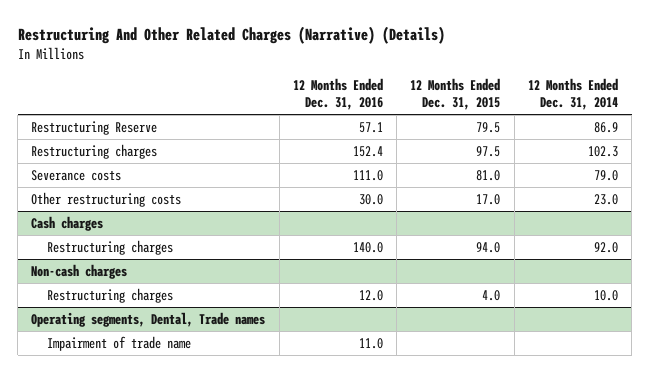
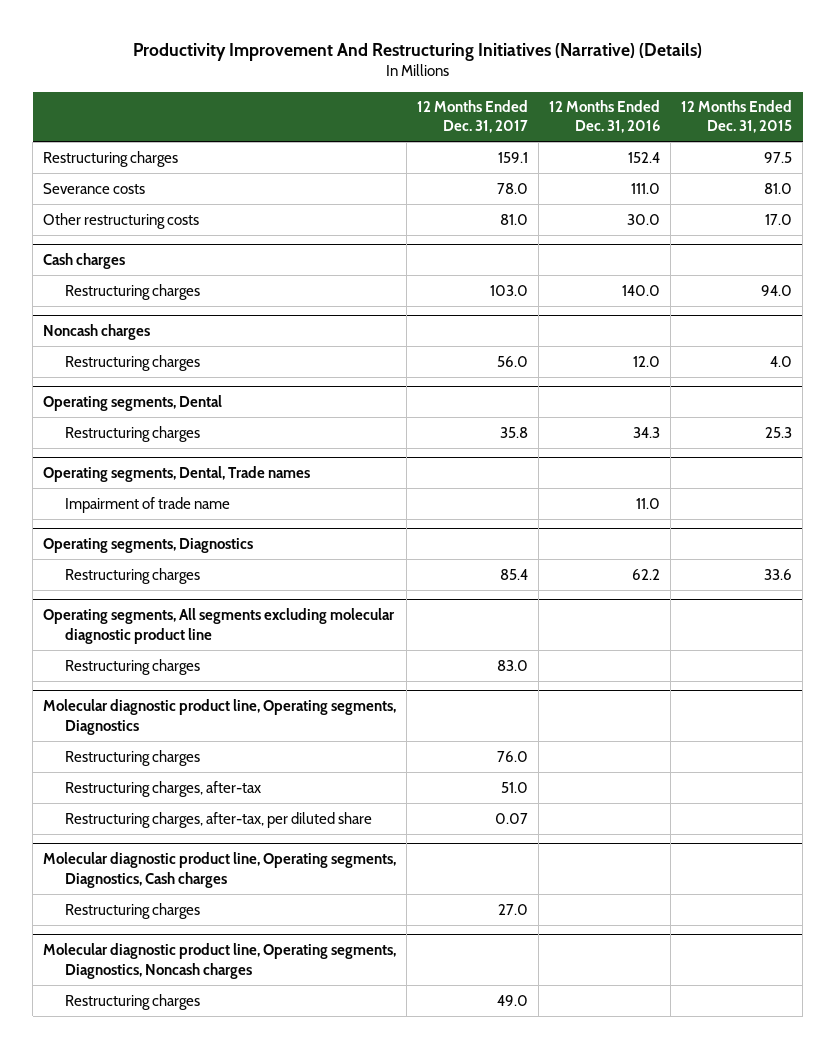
[17,25,445,44] Restructuring And Other Related Charges (Narrative) (Details) -> [132,43,702,62] Productivity Improvement And Restructuring Initiatives (Narrative) (Details)
[527,77,618,111] 12 Months Ended Dec. 31, 2014 -> none
none -> [417,100,529,134] 12 Months Ended Dec. 31, 2017
[31,120,158,135] Restructuring Reserve -> none
[31,263,128,279] Non-cash charges -> [43,324,151,341] Noncash charges
none -> [43,395,223,412] Operating segments, Dental
none -> [64,425,200,442] Restructuring charges
none -> [43,538,254,554] Operating segments, Diagnostics
none -> [64,567,200,584] Restructuring charges
none -> [43,608,396,644] Operating segments, All segments excluding molecular diagnostic product line
none -> [64,658,200,675] Restructuring charges
none -> [43,699,397,735] Molecular diagnostic product line, Operating segments, Diagnostics
none -> [64,749,200,766] Restructuring charges
none -> [64,780,261,797] Restructuring charges, after-tax
none -> [64,811,372,828] Restructuring charges, after-tax, per diluted share
none -> [43,852,397,888] Molecular diagnostic product line, Operating segments, Diagnostics, Cash charges
none -> [64,902,200,919] Restructuring charges
none -> [43,943,397,979] Molecular diagnostic product line, Operating segments, Diagnostics, Noncash charges
none -> [64,993,200,1010] Restructuring charges

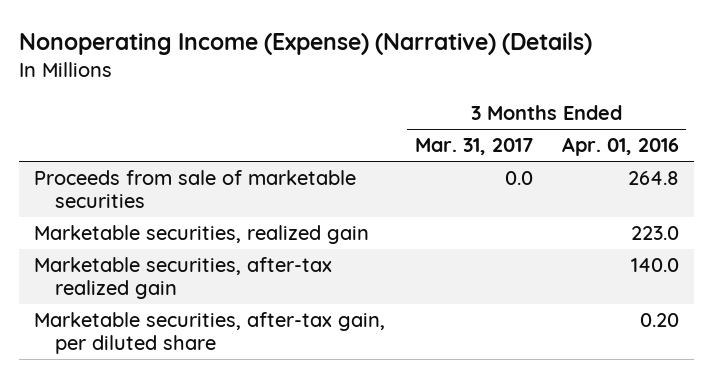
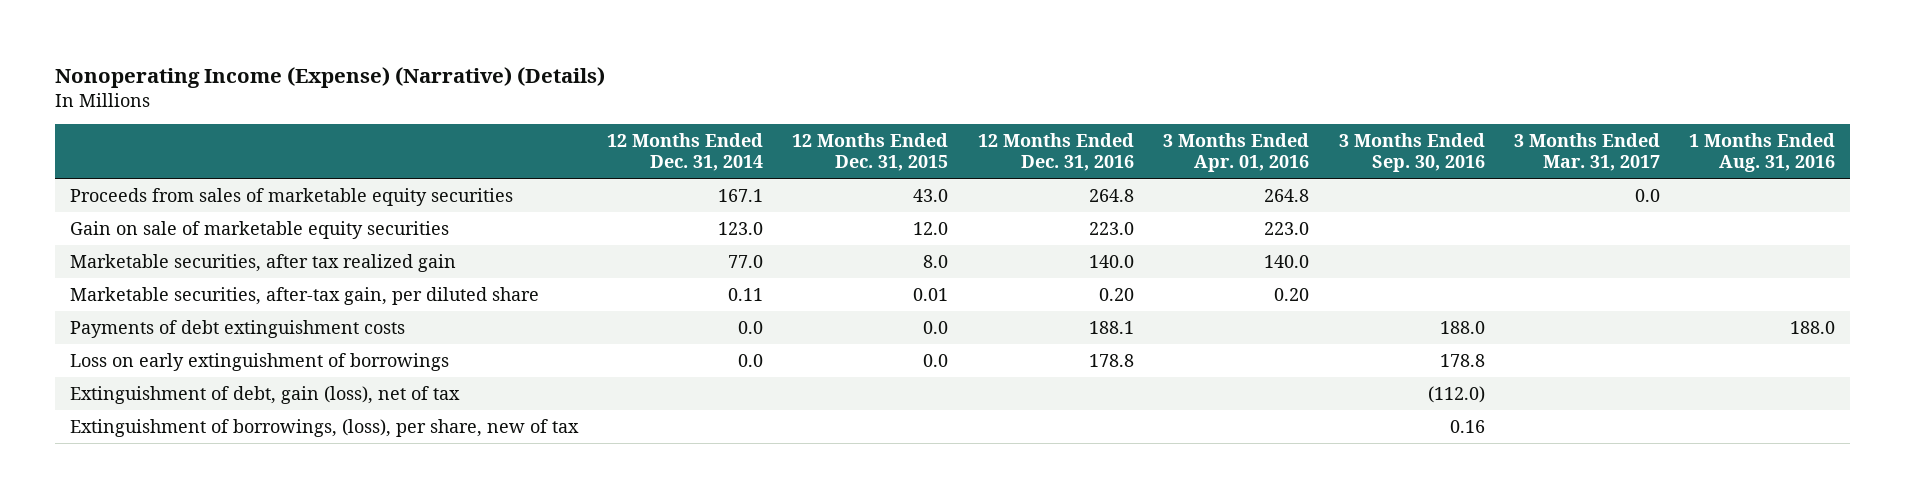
none -> [606,133,763,172] 12 Months Ended Dec. 31, 2014
none -> [792,133,949,172] 12 Months Ended Dec. 31, 2015
none -> [977,133,1134,172] 12 Months Ended Dec. 31, 2016
none -> [1338,133,1485,173] 3 Months Ended Sep. 30, 2016
none -> [1689,133,1836,173] 1 Months Ended Aug. 31, 2016
[34,170,357,209] Proceeds from sale of marketable securities -> [69,187,513,206] Proceeds from sales of marketable equity securities
[34,225,370,245] Marketable securities, realized gain -> [69,220,449,239] Gain on sale of marketable equity securities
[34,257,333,300] Marketable securities, after-tax realized gain -> [69,253,456,272] Marketable securities, after tax realized gain
none -> [69,319,405,338] Payments of debt extinguishment costs
none -> [69,352,449,371] Loss on early extinguishment of borrowings
none -> [69,385,460,404] Extinguishment of debt, gain (loss), net of tax
none -> [69,418,579,437] Extinguishment of borrowings, (loss), per share, new of tax

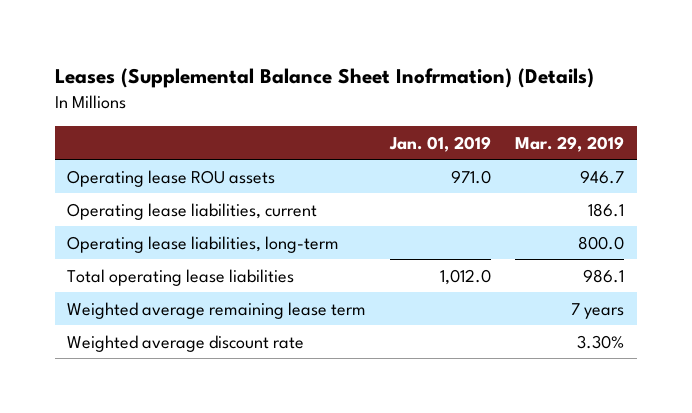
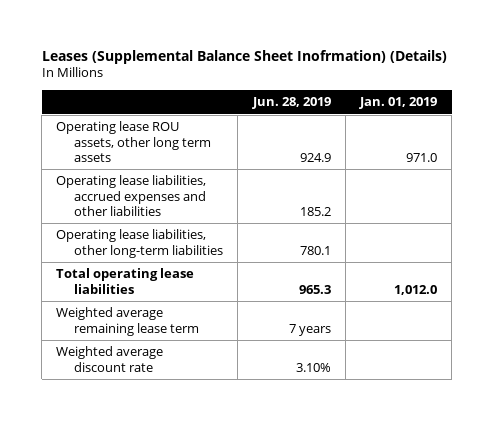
[515,135,625,152] Mar. 29, 2019 -> none
none -> [251,97,331,110] Jun. 28, 2019
[67,169,276,187] Operating lease ROU assets -> [56,121,212,162] Operating lease ROU assets, other long term assets
[67,202,318,220] Operating lease liabilities, current -> [56,175,207,216] Operating lease liabilities, accrued expenses and other liabilities
[67,235,340,253] Operating lease liabilities, long-term -> [56,229,224,258] Operating lease liabilities, other long-term liabilities

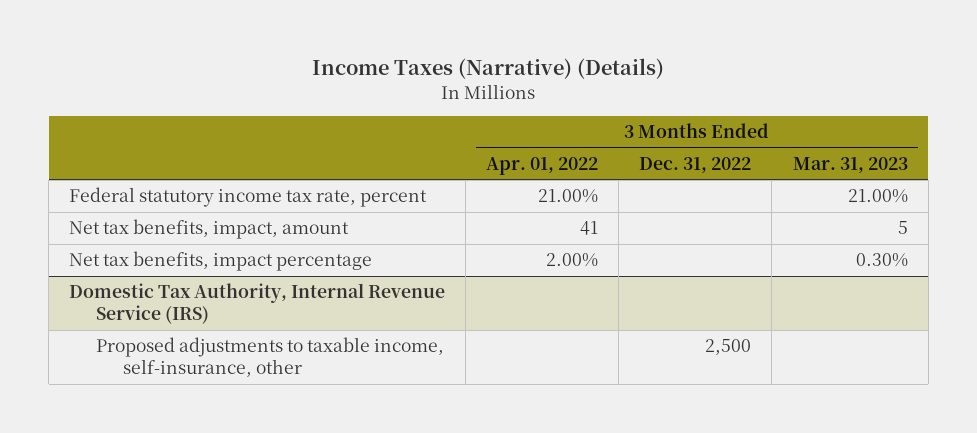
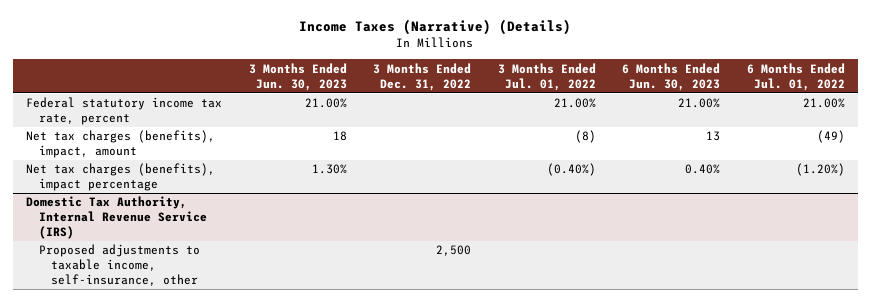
[486,156,599,175] Apr. 01, 2022 -> none
[792,156,908,173] Mar. 31, 2023 -> none
none -> [248,62,347,91] 3 Months Ended Jun. 30, 2023
none -> [497,62,596,91] 3 Months Ended Jul. 01, 2022
none -> [622,62,721,91] 6 Months Ended Jun. 30, 2023
none -> [746,62,845,91] 6 Months Ended Jul. 01, 2022
[69,219,350,240] Net tax benefits, impact, amount -> [26,130,216,159] Net tax charges (benefits), impact, amount
[69,251,373,272] Net tax benefits, impact percentage -> [26,163,216,192] Net tax charges (benefits), impact percentage

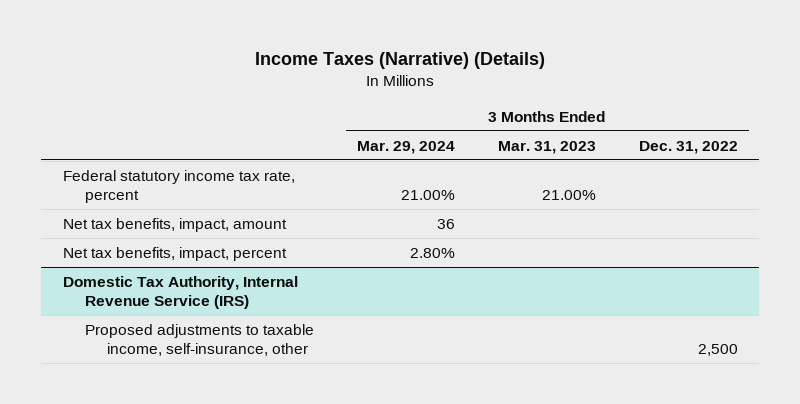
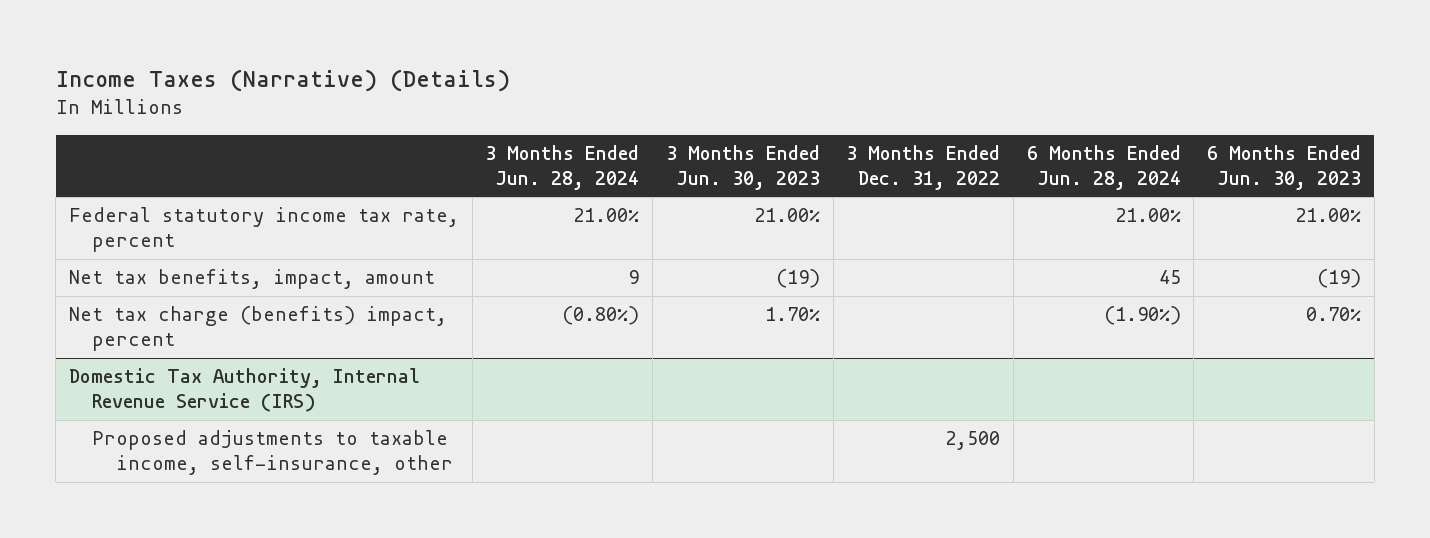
[356,140,455,154] Mar. 29, 2024 -> none
[497,140,596,154] Mar. 31, 2023 -> none
none -> [485,145,640,190] 3 Months Ended Jun. 28, 2024
none -> [665,145,820,190] 3 Months Ended Jun. 30, 2023
none -> [1026,145,1181,190] 6 Months Ended Jun. 28, 2024
none -> [1207,145,1362,190] 6 Months Ended Jun. 30, 2023
[62,246,287,261] Net tax benefits, impact, percent -> [69,306,448,352] Net tax charge (benefits) impact, percent

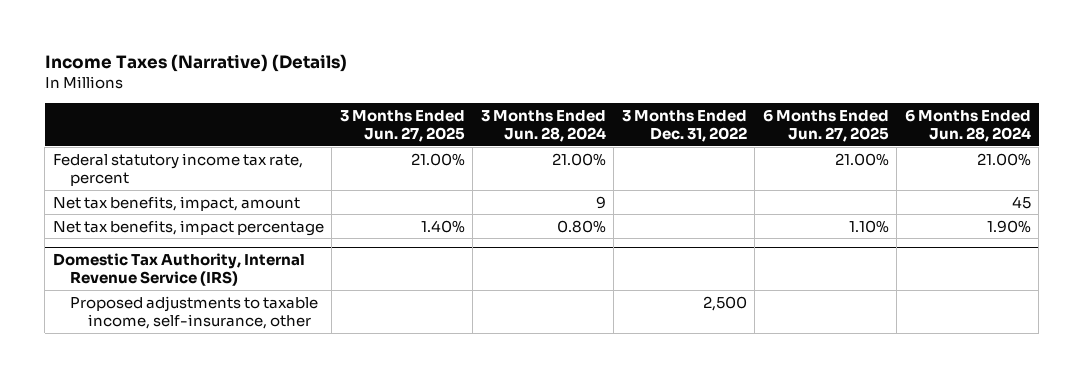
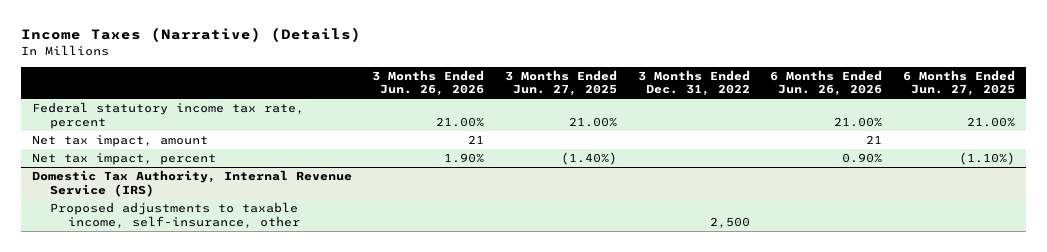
[480,109,606,142] 3 Months Ended Jun. 28, 2024 -> none
[904,108,1031,142] 6 Months Ended Jun. 28, 2024 -> none
none -> [372,69,485,97] 3 Months Ended Jun. 26, 2026
none -> [770,69,883,97] 6 Months Ended Jun. 26, 2026
[52,195,300,211] Net tax benefits, impact, amount -> [31,134,208,147] Net tax impact, amount
[52,219,324,236] Net tax benefits, impact percentage -> [31,152,216,165] Net tax impact, percent
[420,219,465,233] 1.40% -> [561,151,618,165] (1.40%)
[848,219,889,233] 1.10% -> [959,151,1016,165] (1.10%)

